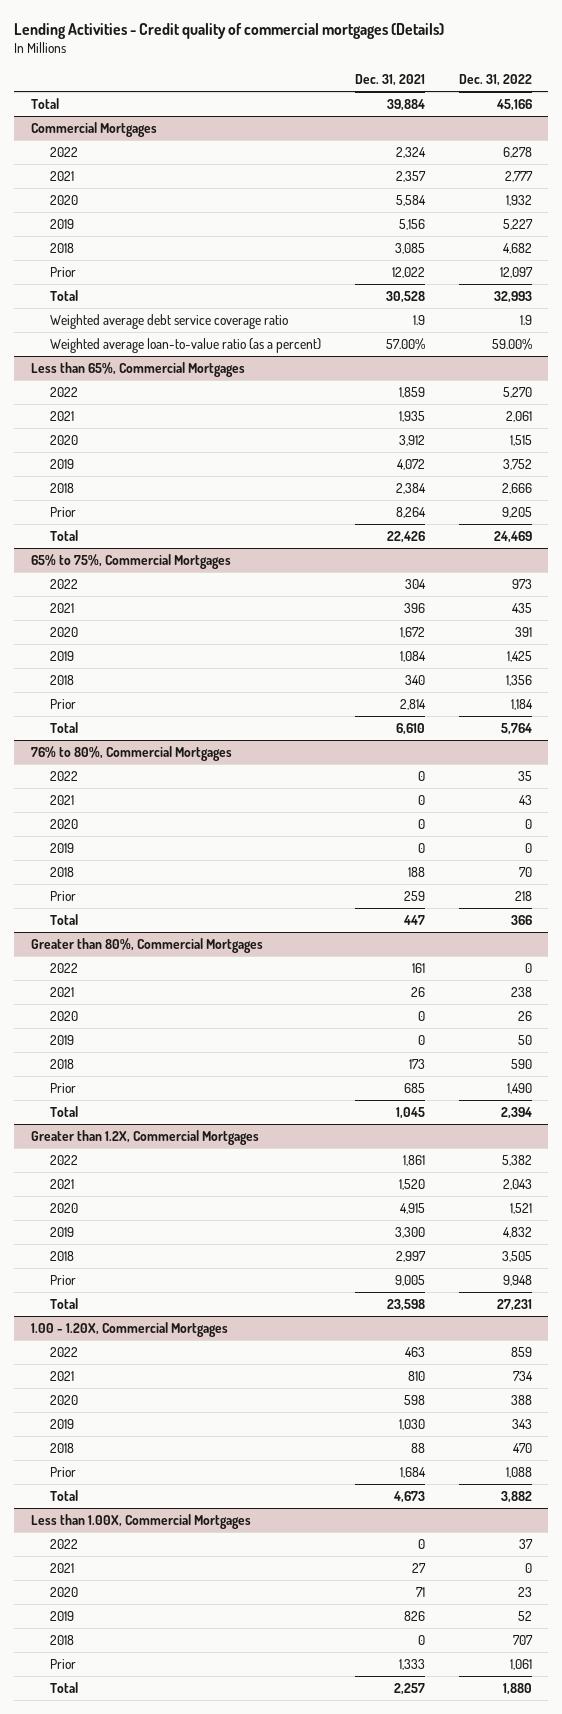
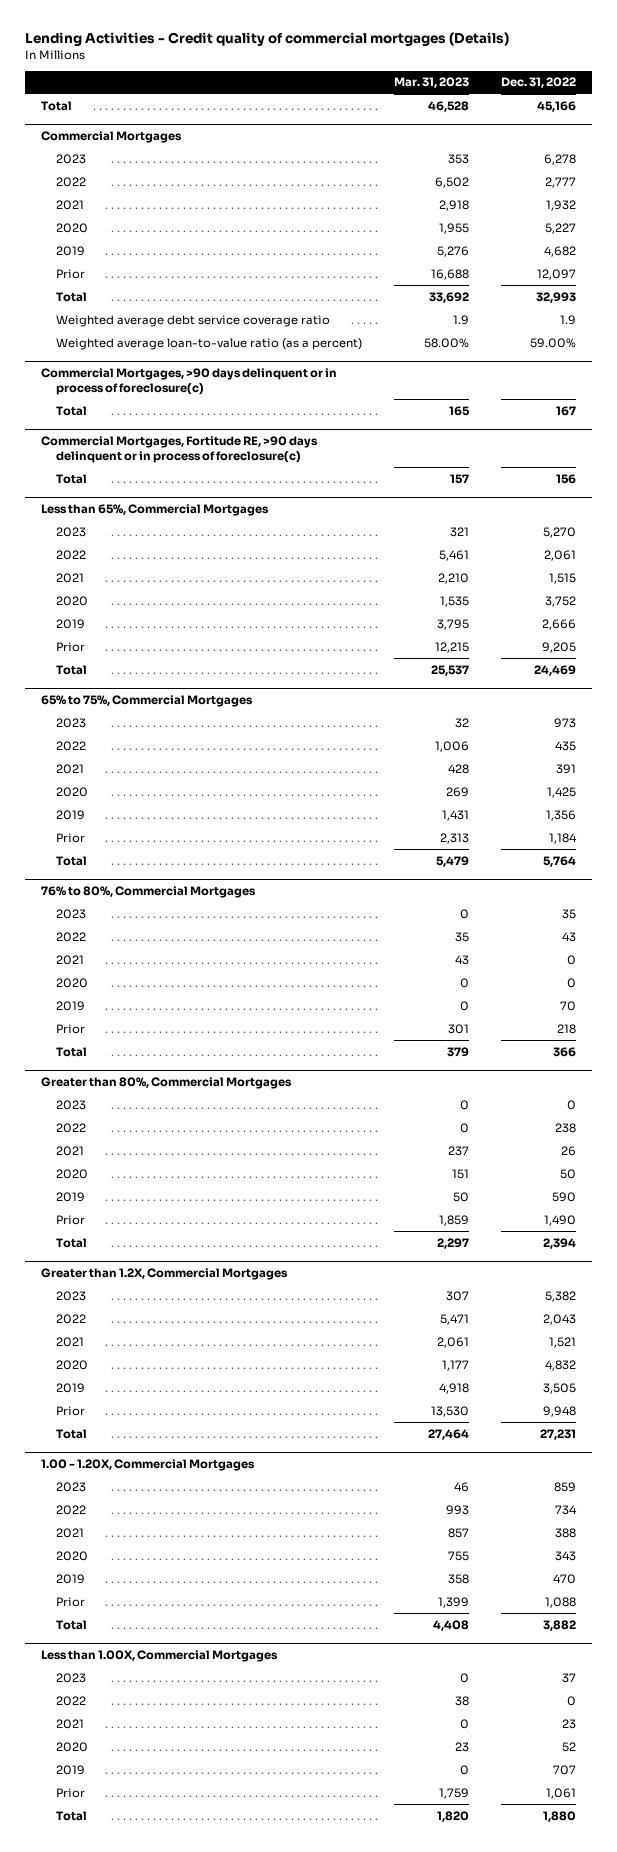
[354,73,425,86] Dec. 31, 2021 -> none
none -> [393,77,469,89] Mar. 31, 2023
[50,243,75,254] 2018 -> none
none -> [56,153,87,164] 2023
[502,147,532,159] 6,278 -> [544,176,576,188] 2,777
[504,171,533,183] 2,777 -> [545,199,576,211] 1,932
[505,195,532,207] 1,932 -> [544,222,576,234] 5,227
[502,219,533,231] 5,227 -> [543,245,576,257] 4,682
none -> [40,368,337,396] Commercial Mortgages, >90 days delinquent or in process of foreclosure(c)
none -> [56,405,88,416] Total
none -> [40,436,318,464] Commercial Mortgages, Fortitude RE, >90 days delinquent or in process of foreclosure(c)
none -> [56,473,88,484] Total
[50,483,75,494] 2018 -> none
none -> [56,526,87,537] 2023
[502,387,532,399] 5,270 -> [543,549,576,561] 2,061
[505,411,532,423] 2,061 -> [548,572,576,584] 1,515
[509,435,532,447] 1,515 -> [544,595,576,607] 3,752
[502,459,532,471] 3,752 -> [541,618,576,630] 2,666
[50,675,75,686] 2018 -> none
none -> [56,717,87,728] 2023
[511,579,532,590] 973 -> [554,740,576,751] 435
[511,603,532,614] 435 -> [555,763,576,774] 391
[514,627,532,638] 391 -> [546,786,576,798] 1,425
[506,651,532,663] 1,425 -> [545,809,576,821] 1,356
none -> [56,908,87,919] 2023
[517,771,532,782] 35 -> [561,931,576,942] 43
[518,795,532,806] 43 -> [566,954,576,965] 0
[50,867,75,878] 2018 -> none
[524,843,532,854] 0 -> [559,1000,576,1011] 70
[50,1059,75,1070] 2018 -> none
none -> [56,1099,87,1110] 2023
[524,963,532,974] 0 -> [554,1122,576,1133] 238
[510,987,532,998] 238 -> [560,1145,576,1156] 26
[517,1011,532,1022] 26 -> [559,1168,576,1179] 50
[517,1035,532,1046] 50 -> [551,1191,576,1202] 590
[50,1251,75,1262] 2018 -> none
none -> [56,1290,87,1301] 2023
[501,1155,532,1167] 5,382 -> [542,1313,576,1325] 2,043
[502,1179,532,1191] 2,043 -> [548,1336,576,1348] 1,521
[509,1203,532,1215] 1,521 -> [544,1359,576,1371] 4,832
[502,1227,532,1239] 4,832 -> [542,1382,576,1394] 3,505
[50,1443,75,1454] 2018 -> none
none -> [56,1481,87,1492] 2023
[510,1347,532,1358] 859 -> [554,1504,577,1515] 734
[512,1371,533,1382] 734 -> [554,1527,576,1538] 388
[510,1395,532,1406] 388 -> [554,1550,576,1561] 343
[511,1419,532,1430] 343 -> [552,1573,576,1584] 470
[50,1635,75,1646] 2018 -> none
none -> [56,1672,87,1683] 2023
[518,1539,533,1550] 37 -> [566,1695,576,1706] 0
[524,1563,532,1574] 0 -> [561,1718,576,1729] 23
[517,1587,532,1598] 23 -> [561,1741,576,1752] 52
[517,1611,532,1622] 52 -> [552,1764,576,1775] 707

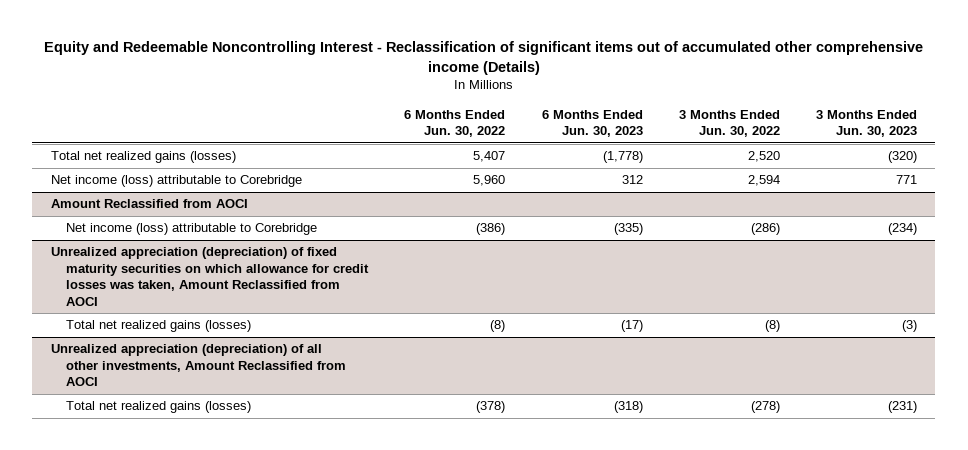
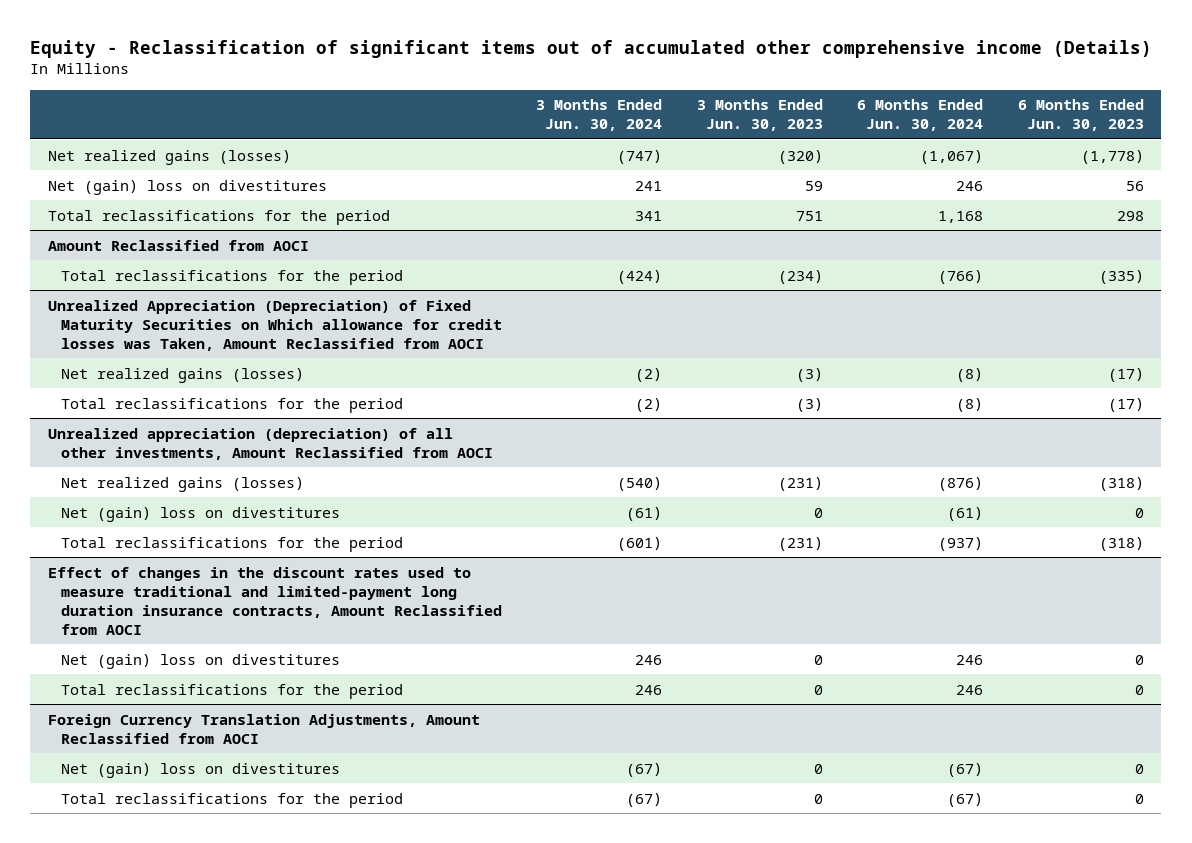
[43,41,923,76] Equity and Redeemable Noncontrolling Interest - Reclassification of significant items out of accumulated other comprehensive income (Details) -> [30,40,1153,59] Equity - Reclassification of significant items out of accumulated other comprehensive income (Details)
[404,109,506,138] 6 Months Ended Jun. 30, 2022 -> none
[678,109,780,138] 3 Months Ended Jun. 30, 2022 -> none
none -> [536,99,663,132] 3 Months Ended Jun. 30, 2024
none -> [857,99,984,132] 6 Months Ended Jun. 30, 2024
[50,175,302,188] Net income (loss) attributable to Corebridge -> none
[50,151,236,164] Total net realized gains (losses) -> [47,149,291,165] Net realized gains (losses)
none -> [47,179,327,195] Net (gain) loss on divestitures
none -> [47,209,390,225] Total reclassifications for the period
[66,223,318,236] Net income (loss) attributable to Corebridge -> [60,269,403,285] Total reclassifications for the period
[50,247,370,306] Unrealized appreciation (depreciation) of fixed maturity securities on which allowance for credit losses was taken, Amount Reclassified from AOCI -> [47,299,502,351] Unrealized Appreciation (Depreciation) of Fixed Maturity Securities on Which allowance for credit losses was Taken, Amount Reclassified from AOCI
[66,320,252,333] Total net realized gains (losses) -> [60,367,304,383] Net realized gains (losses)
none -> [60,397,403,413] Total reclassifications for the period
[66,401,252,414] Total net realized gains (losses) -> [60,476,304,492] Net realized gains (losses)
none -> [60,506,340,522] Net (gain) loss on divestitures
none -> [60,536,403,552] Total reclassifications for the period
none -> [47,566,502,635] Effect of changes in the discount rates used to measure traditional and limited-payment long duration insurance contracts, Amount Reclassified from AOCI
none -> [60,653,340,669] Net (gain) loss on divestitures
none -> [60,683,403,699] Total reclassifications for the period
none -> [47,713,480,744] Foreign Currency Translation Adjustments, Amount Reclassified from AOCI
none -> [60,762,340,778] Net (gain) loss on divestitures
none -> [60,792,403,808] Total reclassifications for the period

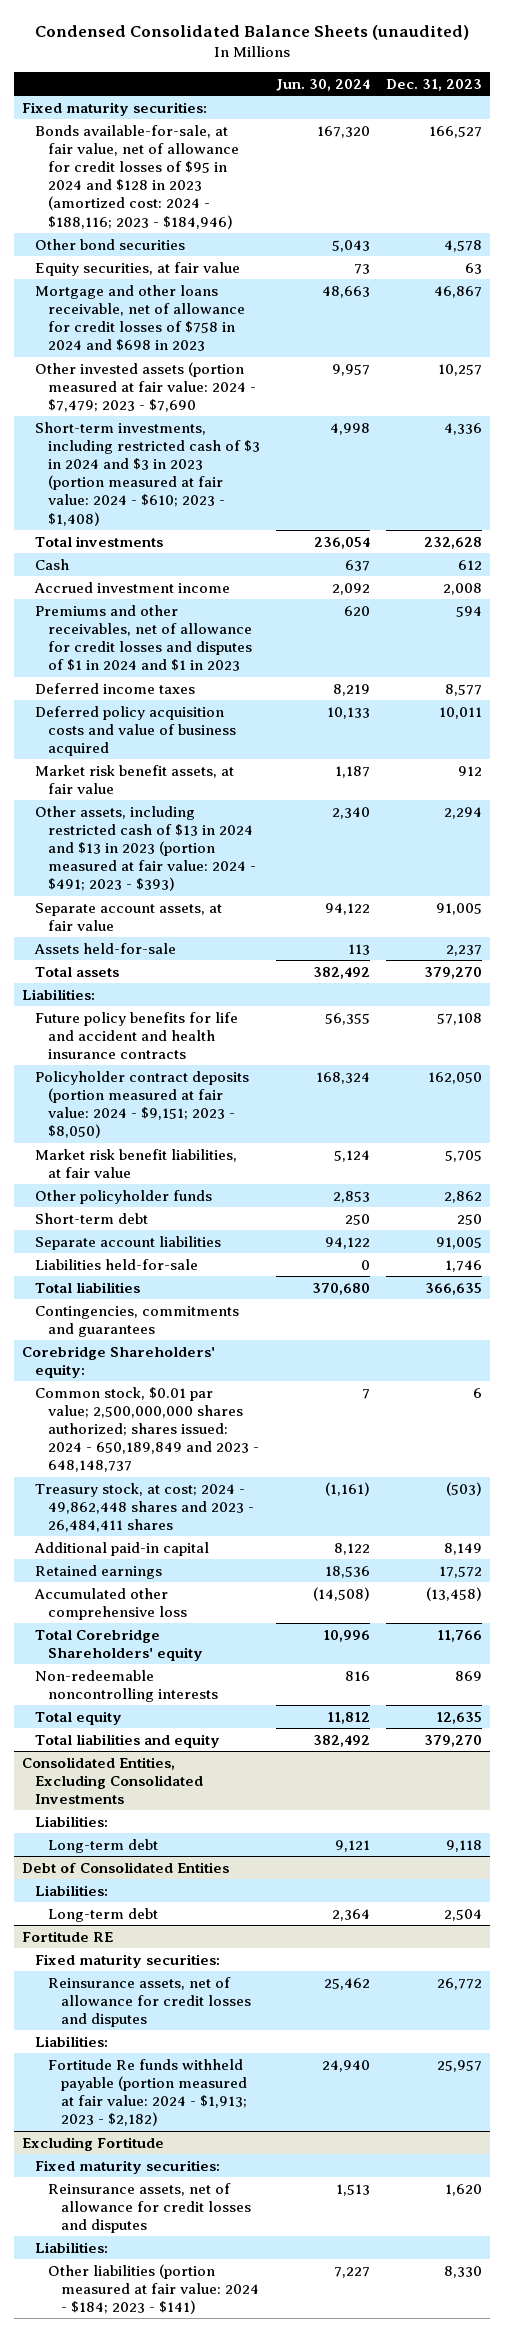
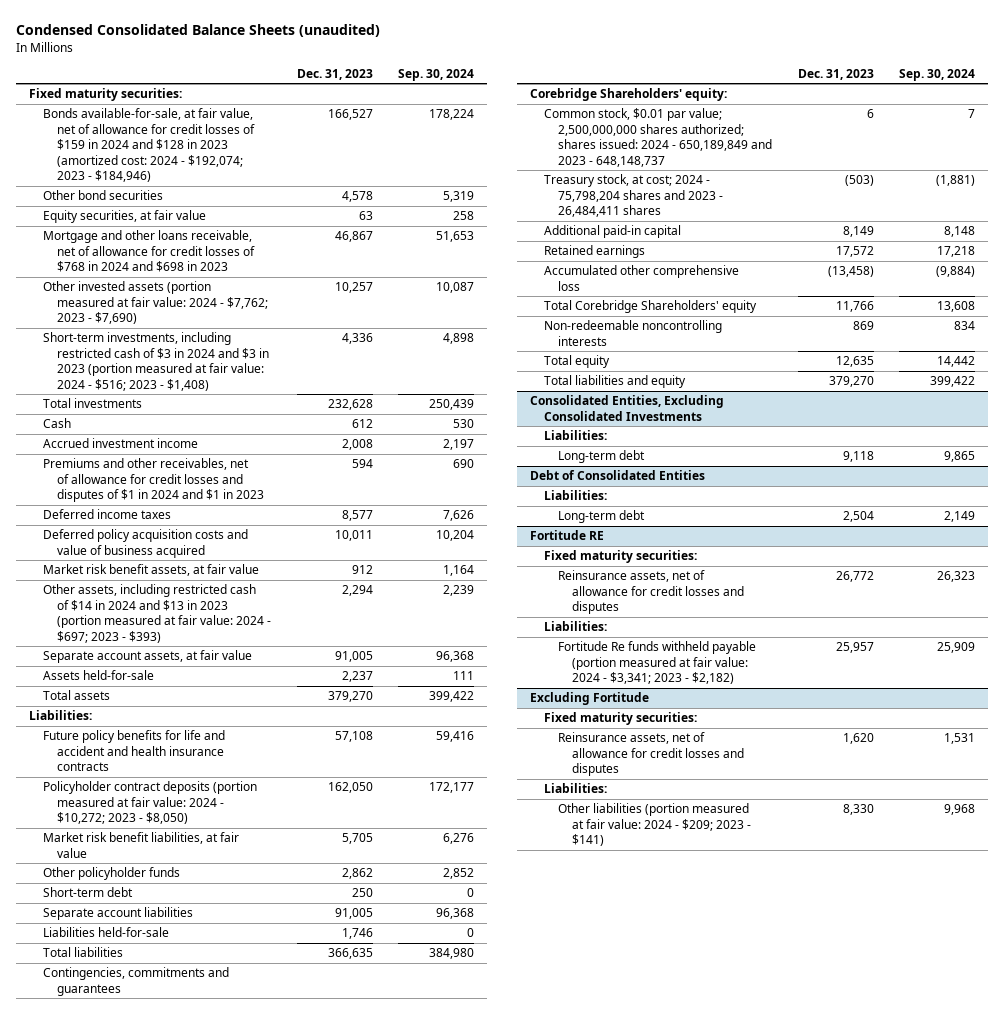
[276,79,371,92] Jun. 30, 2024 -> none
none -> [398,68,475,81] Sep. 30, 2024
[35,124,239,229] Bonds available-for-sale, at fair value, net of allowance for credit losses of $95 in 2024 and $128 in 2023 (amortized cost: 2024 - $188,116; 2023 - $184,946) -> [43,108,256,183] Bonds available-for-sale, at fair value, net of allowance for credit losses of $159 in 2024 and $128 in 2023 (amortized cost: 2024 - $192,074; 2023 - $184,946)
[35,284,245,352] Mortgage and other loans receivable, net of allowance for credit losses of $758 in 2024 and $698 in 2023 -> [43,230,256,273] Mortgage and other loans receivable, net of allowance for credit losses of $768 in 2024 and $698 in 2023
[35,361,256,413] Other invested assets (portion measured at fair value: 2024 - $7,479; 2023 - $7,690 -> [43,281,269,325] Other invested assets (portion measured at fair value: 2024 - $7,762; 2023 - $7,690)
[35,421,260,526] Short-term investments, including restricted cash of $3 in 2024 and $3 in 2023 (portion measured at fair value: 2024 - $610; 2023 - $1,408) -> [43,332,270,391] Short-term investments, including restricted cash of $3 in 2024 and $3 in 2023 (portion measured at fair value: 2024 - $516; 2023 - $1,408)
[35,805,256,892] Other assets, including restricted cash of $13 in 2024 and $13 in 2023 (portion measured at fair value: 2024 - $491; 2023 - $393) -> [43,584,272,643] Other assets, including restricted cash of $14 in 2024 and $13 in 2023 (portion measured at fair value: 2024 - $697; 2023 - $393)
[35,1070,250,1139] Policyholder contract deposits (portion measured at fair value: 2024 - $9,151; 2023 - $8,050) -> [43,781,258,825] Policyholder contract deposits (portion measured at fair value: 2024 - $10,272; 2023 - $8,050)
[35,1482,254,1533] Treasury stock, at cost; 2024 - 49,862,448 shares and 2023 - 26,484,411 shares -> [544,174,724,218] Treasury stock, at cost; 2024 - 75,798,204 shares and 2023 - 26,484,411 shares
[47,2058,247,2127] Fortitude Re funds withheld payable (portion measured at fair value: 2024 - $1,913; 2023 - $2,182) -> [558,641,757,685] Fortitude Re funds withheld payable (portion measured at fair value: 2024 - $3,341; 2023 - $2,182)
[47,2263,259,2315] Other liabilities (portion measured at fair value: 2024 - $184; 2023 - $141) -> [558,803,752,847] Other liabilities (portion measured at fair value: 2024 - $209; 2023 - $141)

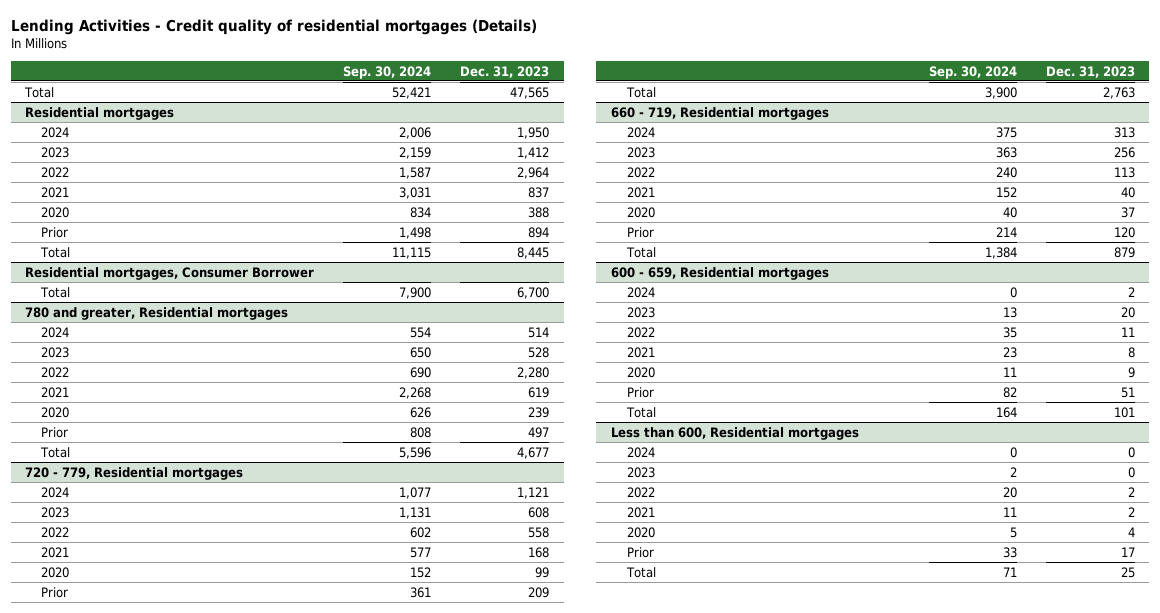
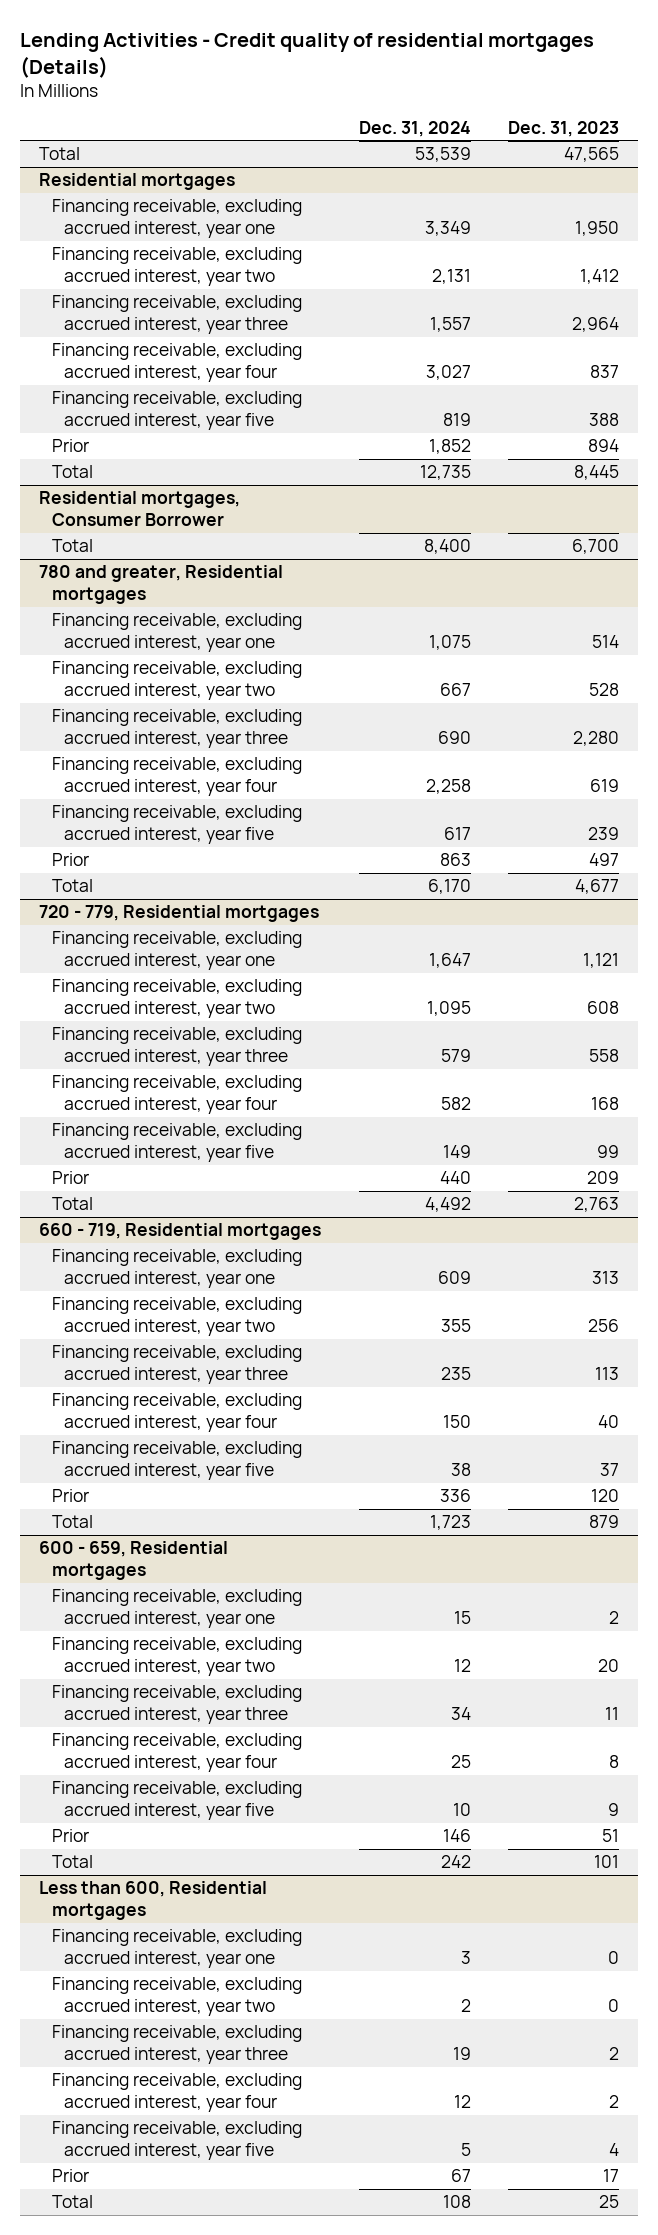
[343,65,432,79] Sep. 30, 2024 -> none
none -> [358,120,471,137] Dec. 31, 2024
[41,126,70,138] 2024 -> [51,199,302,238] Financing receivable, excluding accrued interest, year one
[41,146,70,158] 2023 -> [51,247,302,286] Financing receivable, excluding accrued interest, year two
[41,166,70,178] 2022 -> [51,295,302,334] Financing receivable, excluding accrued interest, year three
[41,186,70,198] 2021 -> [51,343,302,382] Financing receivable, excluding accrued interest, year four
[41,206,70,218] 2020 -> [51,391,302,430] Financing receivable, excluding accrued interest, year five
[41,326,70,338] 2024 -> [51,613,302,652] Financing receivable, excluding accrued interest, year one
[41,346,70,358] 2023 -> [51,661,302,700] Financing receivable, excluding accrued interest, year two
[41,366,70,378] 2022 -> [51,709,302,748] Financing receivable, excluding accrued interest, year three
[41,386,70,398] 2021 -> [51,757,302,796] Financing receivable, excluding accrued interest, year four
[41,406,70,418] 2020 -> [51,805,302,844] Financing receivable, excluding accrued interest, year five
[41,486,70,498] 2024 -> [51,931,302,970] Financing receivable, excluding accrued interest, year one
[41,506,70,518] 2023 -> [51,979,302,1018] Financing receivable, excluding accrued interest, year two
[41,526,70,538] 2022 -> [51,1027,302,1066] Financing receivable, excluding accrued interest, year three
[41,546,70,558] 2021 -> [51,1075,302,1114] Financing receivable, excluding accrued interest, year four
[41,566,70,578] 2020 -> [51,1123,302,1162] Financing receivable, excluding accrued interest, year five
[627,126,656,138] 2024 -> [51,1249,302,1288] Financing receivable, excluding accrued interest, year one
[627,146,656,158] 2023 -> [51,1297,302,1336] Financing receivable, excluding accrued interest, year two
[627,166,656,178] 2022 -> [51,1345,302,1384] Financing receivable, excluding accrued interest, year three
[627,186,656,198] 2021 -> [51,1393,302,1432] Financing receivable, excluding accrued interest, year four
[627,206,656,218] 2020 -> [51,1441,302,1480] Financing receivable, excluding accrued interest, year five
[627,286,656,298] 2024 -> [51,1589,302,1628] Financing receivable, excluding accrued interest, year one
[627,306,656,318] 2023 -> [51,1637,302,1676] Financing receivable, excluding accrued interest, year two
[627,326,656,338] 2022 -> [51,1685,302,1724] Financing receivable, excluding accrued interest, year three
[627,346,656,358] 2021 -> [51,1733,302,1772] Financing receivable, excluding accrued interest, year four
[627,366,656,378] 2020 -> [51,1781,302,1820] Financing receivable, excluding accrued interest, year five
[627,446,656,458] 2024 -> [51,1929,302,1968] Financing receivable, excluding accrued interest, year one
[627,466,656,478] 2023 -> [51,1977,302,2016] Financing receivable, excluding accrued interest, year two
[627,486,656,498] 2022 -> [51,2025,302,2064] Financing receivable, excluding accrued interest, year three
[627,506,656,518] 2021 -> [51,2073,302,2112] Financing receivable, excluding accrued interest, year four
[627,526,656,538] 2020 -> [51,2121,302,2160] Financing receivable, excluding accrued interest, year five

